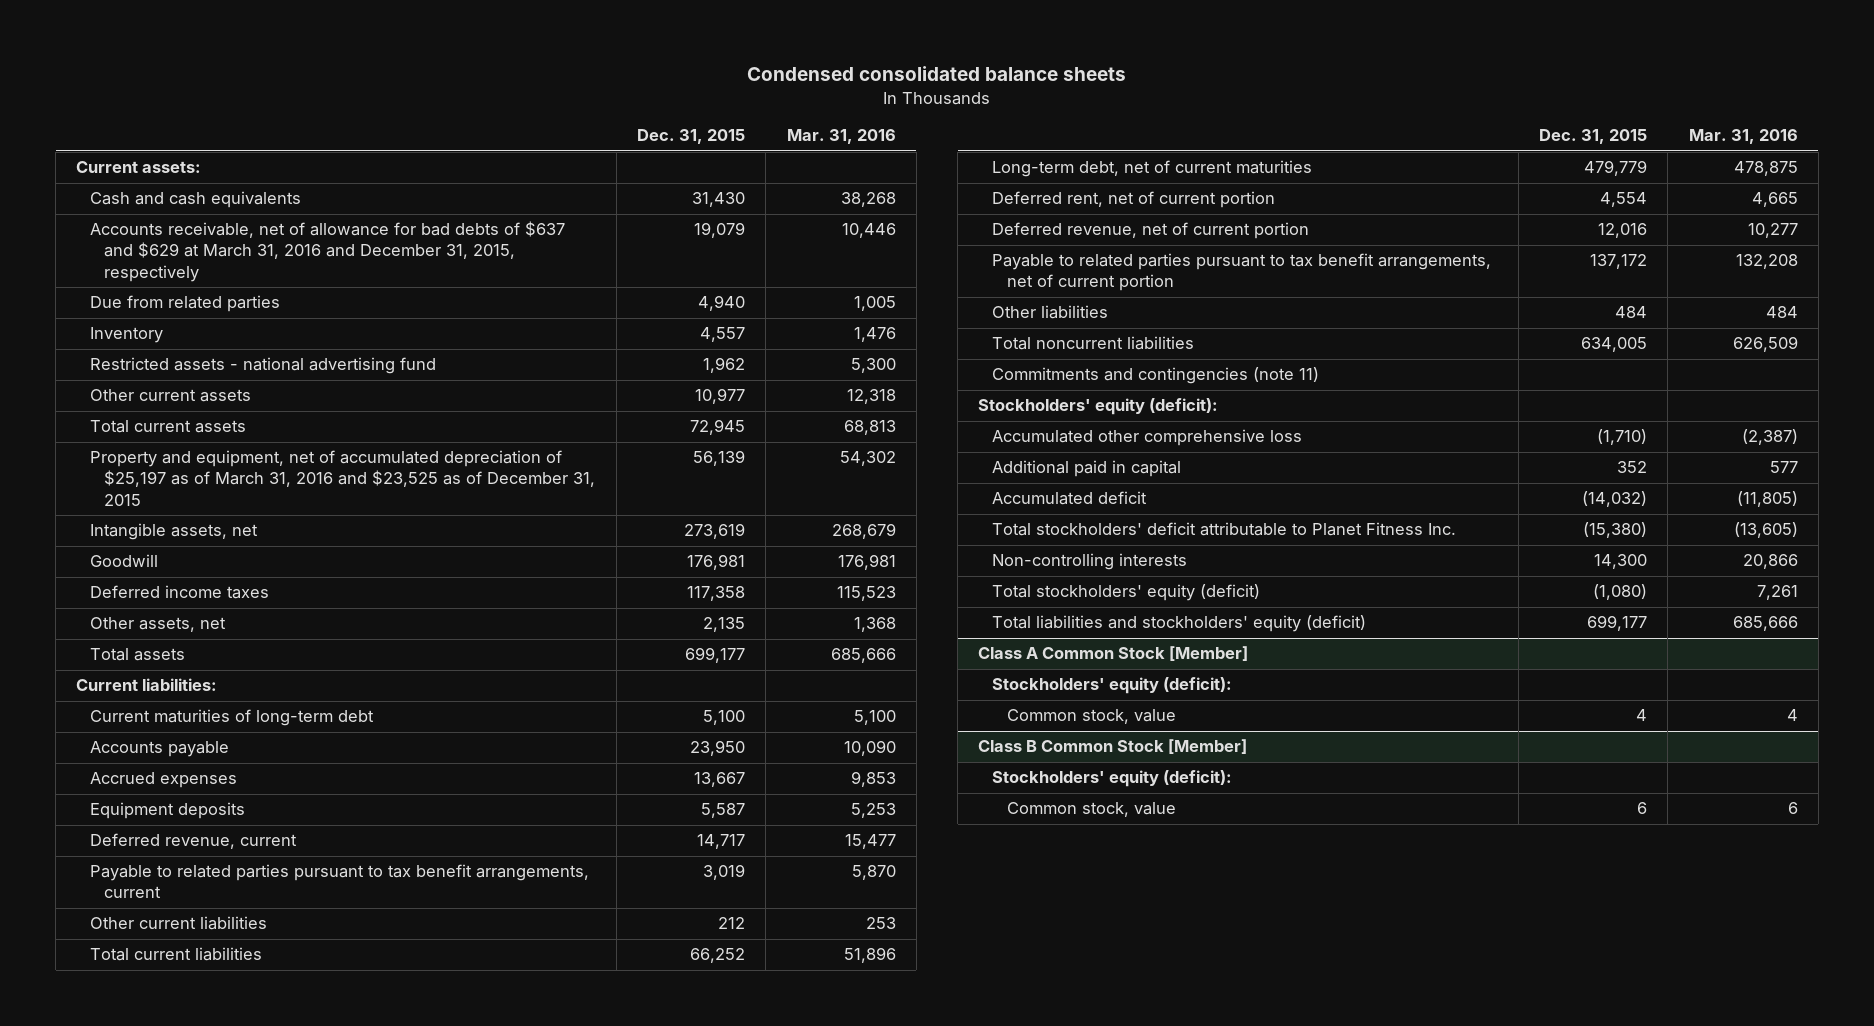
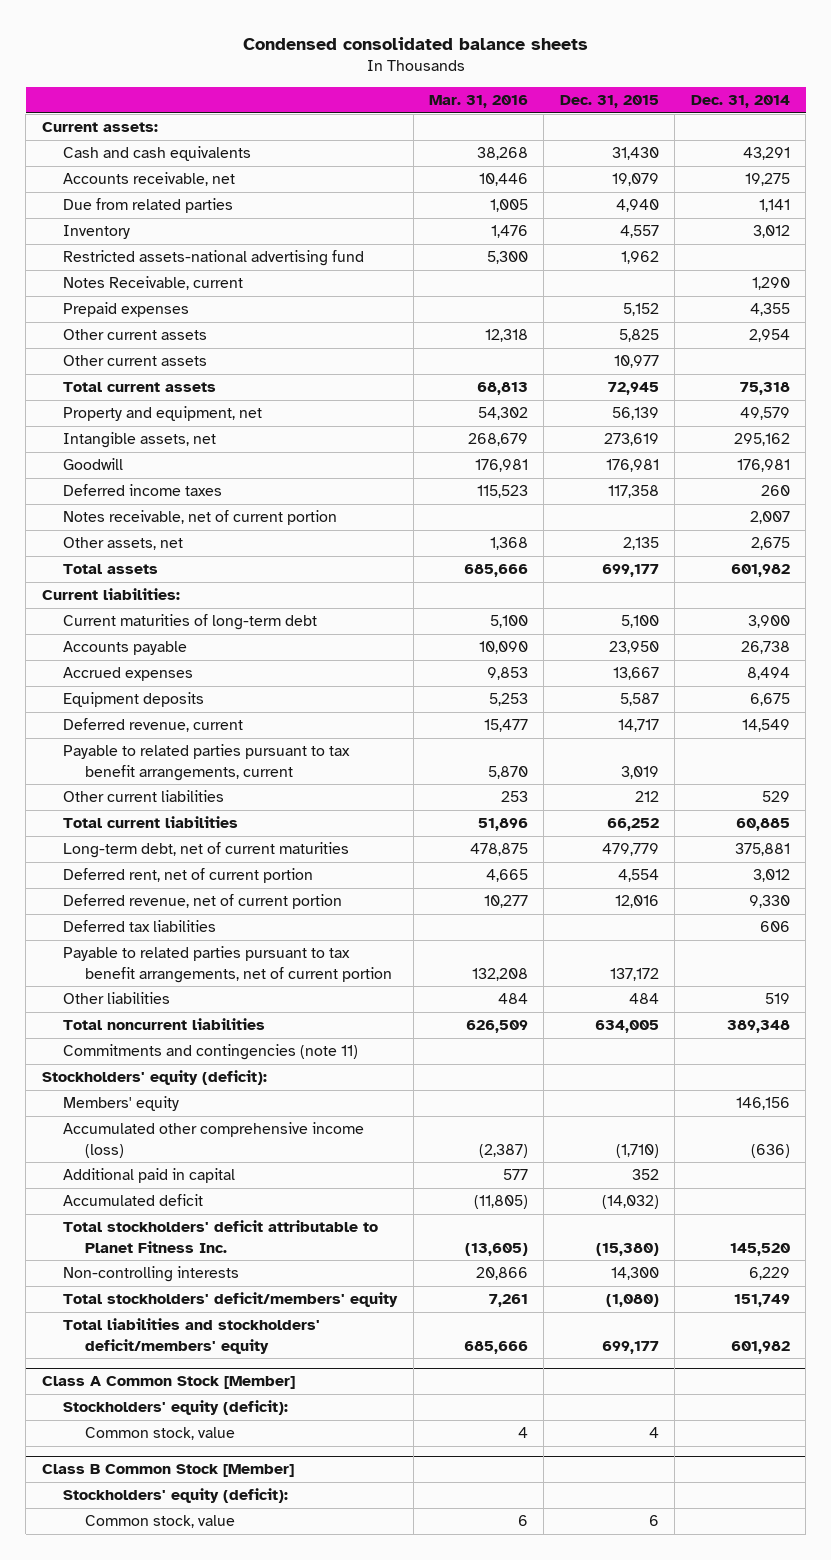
none -> [690,94,790,108] Dec. 31, 2014
[90,221,566,282] Accounts receivable, net of allowance for bad debts of $637 and $629 at March 31, 2016 and December 31, 2015, respectively -> [63,172,236,187] Accounts receivable, net
[90,357,437,375] Restricted assets - national advertising fund -> [63,250,365,267] Restricted assets-national advertising fund
none -> [63,276,244,291] Notes Receivable, current
none -> [63,302,190,318] Prepaid expenses
[695,388,746,405] 10,977 -> [618,329,659,343] 5,825
none -> [63,355,208,367] Other current assets
[90,450,596,506] Property and equipment, net of accumulated depreciation of $25,197 as of March 31, 2016 and $23,525 as of December 31, 2015 -> [63,406,263,422] Property and equipment, net
none -> [63,510,338,526] Notes receivable, net of current portion
none -> [63,920,217,933] Deferred tax liabilities
none -> [63,1096,180,1112] Members' equity
[992,429,1303,447] Accumulated other comprehensive loss -> [63,1122,365,1158] Accumulated other comprehensive income (loss)
[992,584,1261,602] Total stockholders' equity (deficit) -> [63,1292,399,1308] Total stockholders' deficit/members' equity
[992,615,1367,633] Total liabilities and stockholders' equity (deficit) -> [63,1318,321,1354] Total liabilities and stockholders' deficit/members' equity

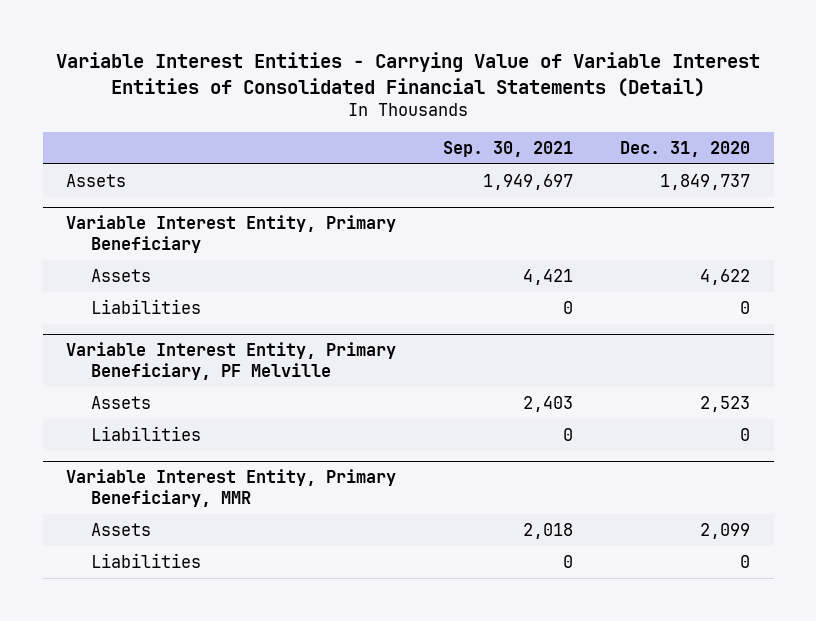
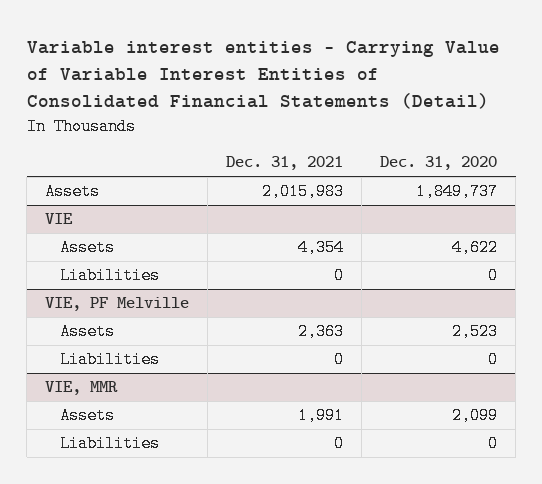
[56,52,761,97] Variable Interest Entities - Carrying Value of Variable Interest Entities of Consolidated Financial Statements (Detail) -> [26,41,500,110] Variable interest entities - Carrying Value of Variable Interest Entities of Consolidated Financial Statements (Detail)
[443,141,574,158] Sep. 30, 2021 -> none
none -> [226,156,344,171] Dec. 31, 2021
[66,215,397,253] Variable Interest Entity, Primary Beneficiary -> [45,213,74,225] VIE
[66,342,397,380] Variable Interest Entity, Primary Beneficiary, PF Melville -> none
none -> [45,297,190,312] VIE, PF Melville
[66,469,397,507] Variable Interest Entity, Primary Beneficiary, MMR -> none
none -> [45,381,119,396] VIE, MMR

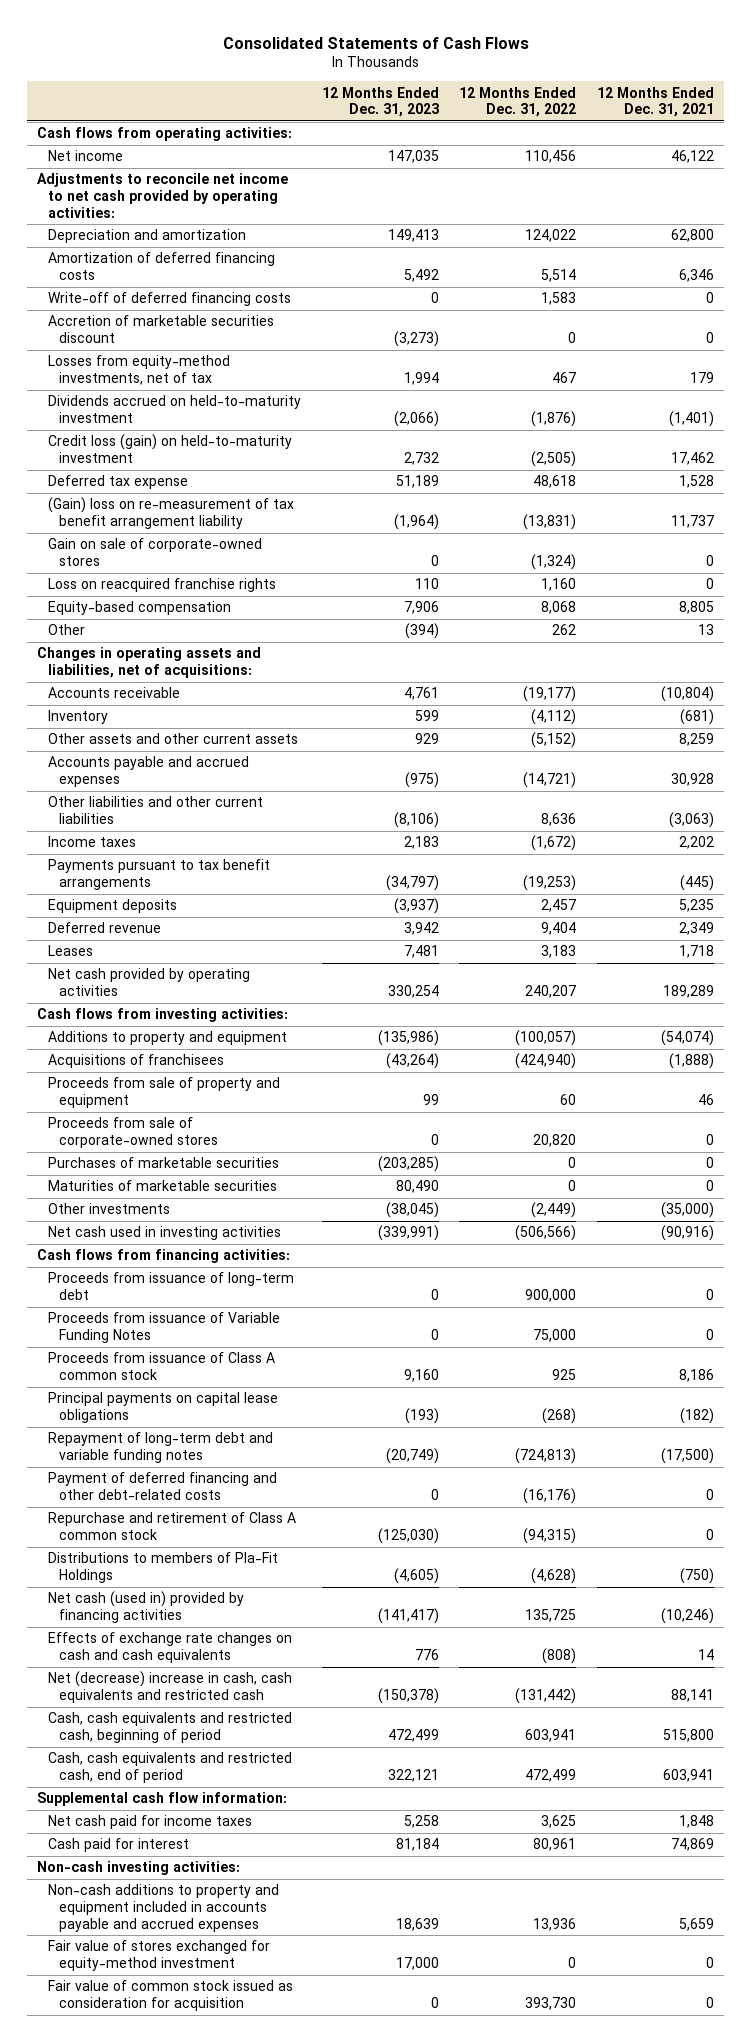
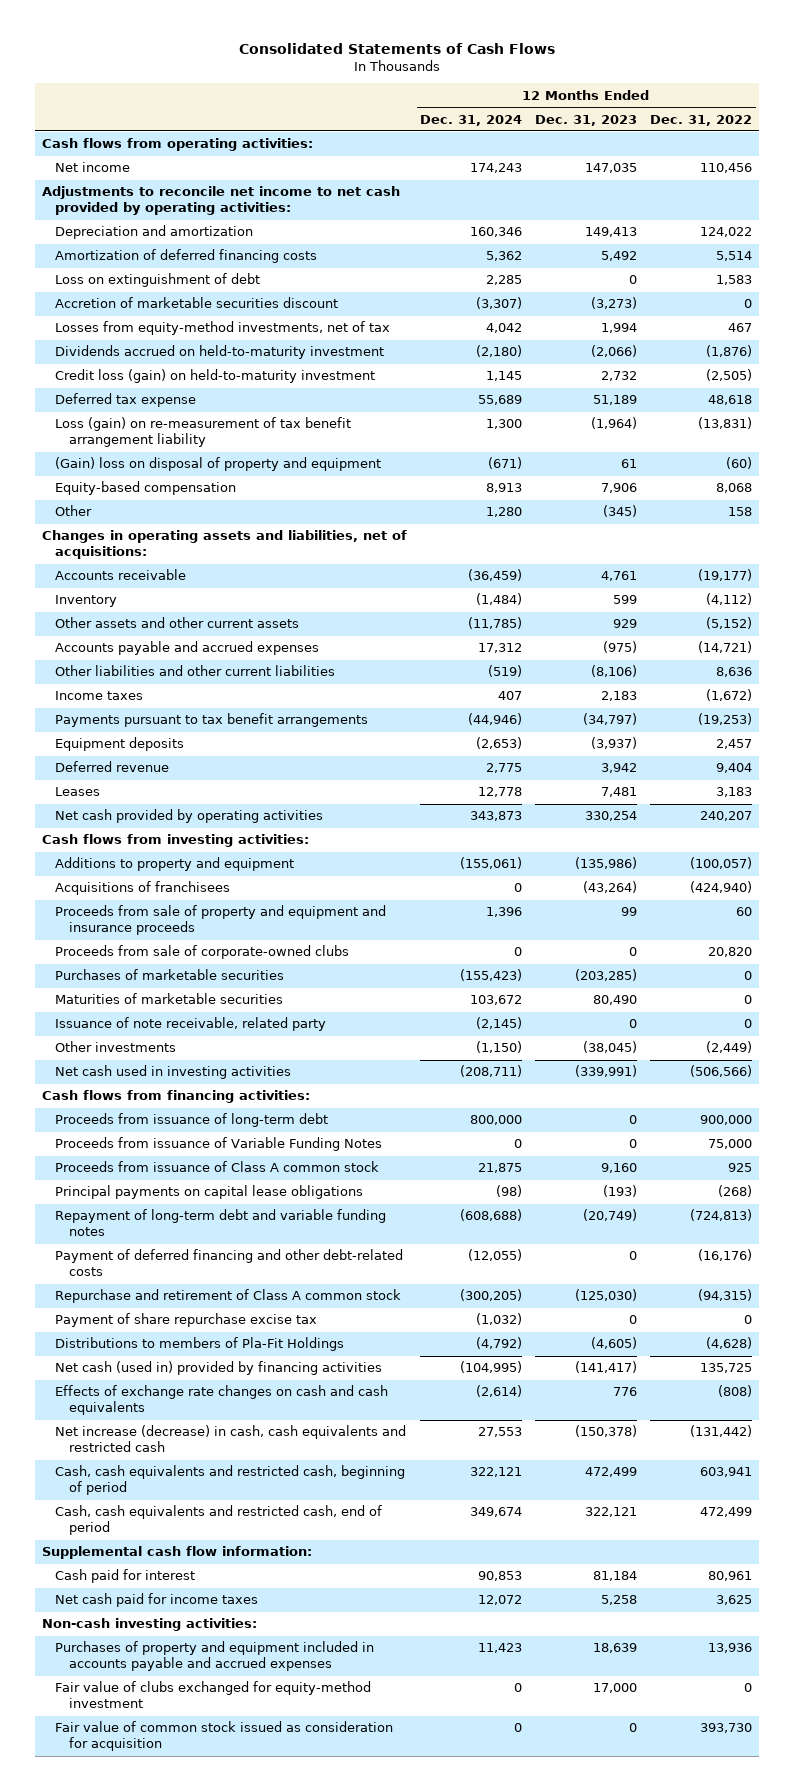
[596,86,714,118] 12 Months Ended Dec. 31, 2021 -> none
none -> [420,114,523,126] Dec. 31, 2024
[48,292,292,307] Write-off of deferred financing costs -> [55,273,261,288] Loss on extinguishment of debt
[48,538,263,566] Gain on sale of corporate-owned stores -> none
[48,578,277,593] Loss on reacquired franchise rights -> none
[48,497,295,529] (Gain) loss on re-measurement of tax benefit arrangement liability -> [55,417,352,448] Loss (gain) on re-measurement of tax benefit arrangement liability
none -> [55,457,382,472] (Gain) loss on disposal of property and equipment
[404,623,439,640] (394) -> [603,505,638,518] (345)
[552,624,577,636] 262 -> [728,507,753,517] 158
[48,1077,281,1108] Proceeds from sale of property and equipment -> [55,905,387,936] Proceeds from sale of property and equipment and insurance proceeds
[48,1117,218,1148] Proceeds from sale of corporate-owned stores -> [55,945,350,960] Proceeds from sale of corporate-owned clubs
none -> [55,1017,327,1032] Issuance of note receivable, related party
none -> [55,1313,318,1328] Payment of share repurchase excise tax
[48,1671,293,1703] Net (decrease) increase in cash, cash equivalents and restricted cash -> [55,1425,407,1453] Net increase (decrease) in cash, cash equivalents and restricted cash
[48,1815,253,1830] Net cash paid for income taxes -> [55,1593,259,1608] Net cash paid for income taxes
[48,1884,280,1932] Non-cash additions to property and equipment included in accounts payable and accrued expenses -> [55,1641,375,1672] Purchases of property and equipment included in accounts payable and accrued expenses
[48,1940,271,1971] Fair value of stores exchanged for equity-method investment -> [55,1681,372,1709] Fair value of clubs exchanged for equity-method investment

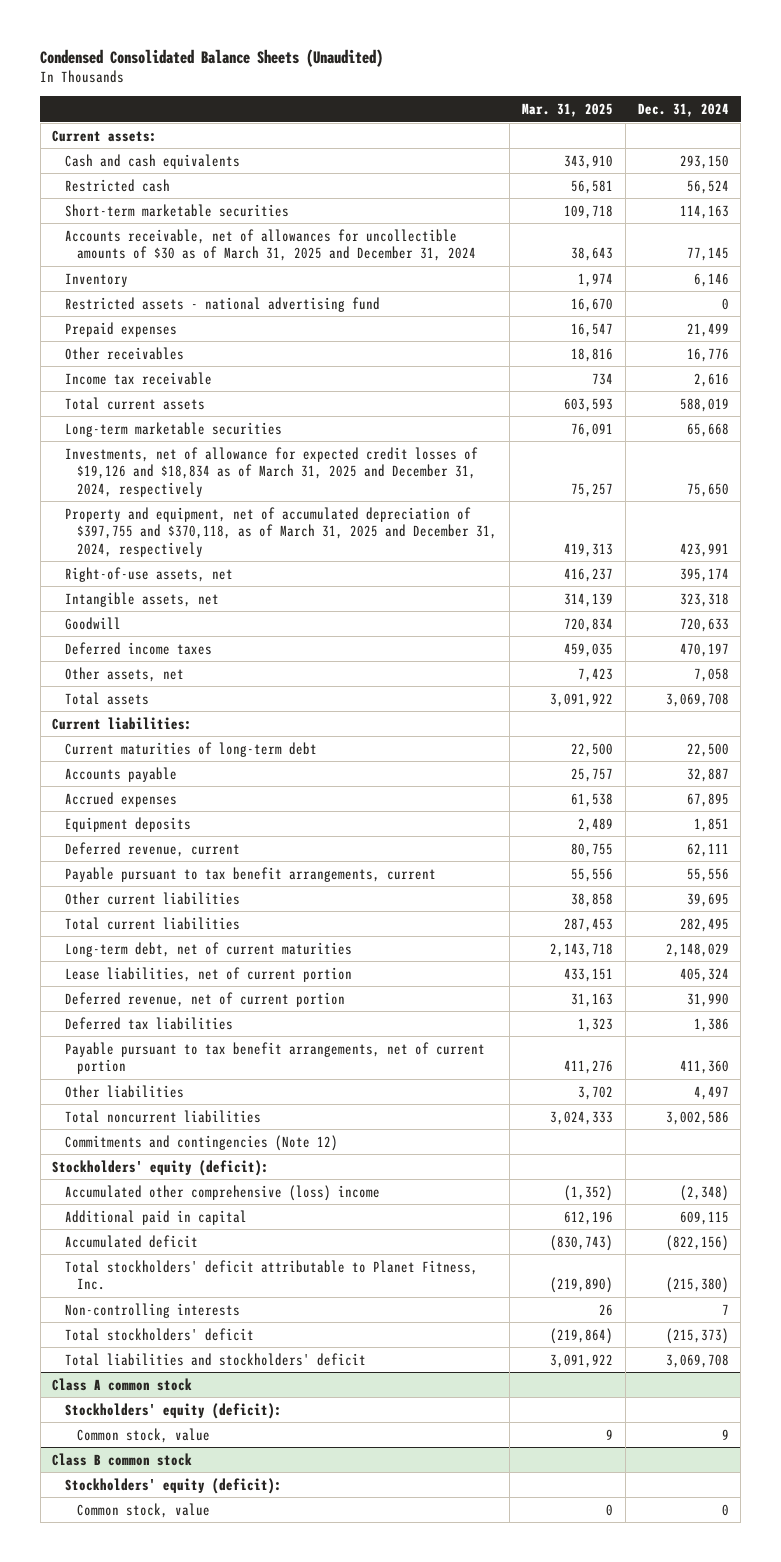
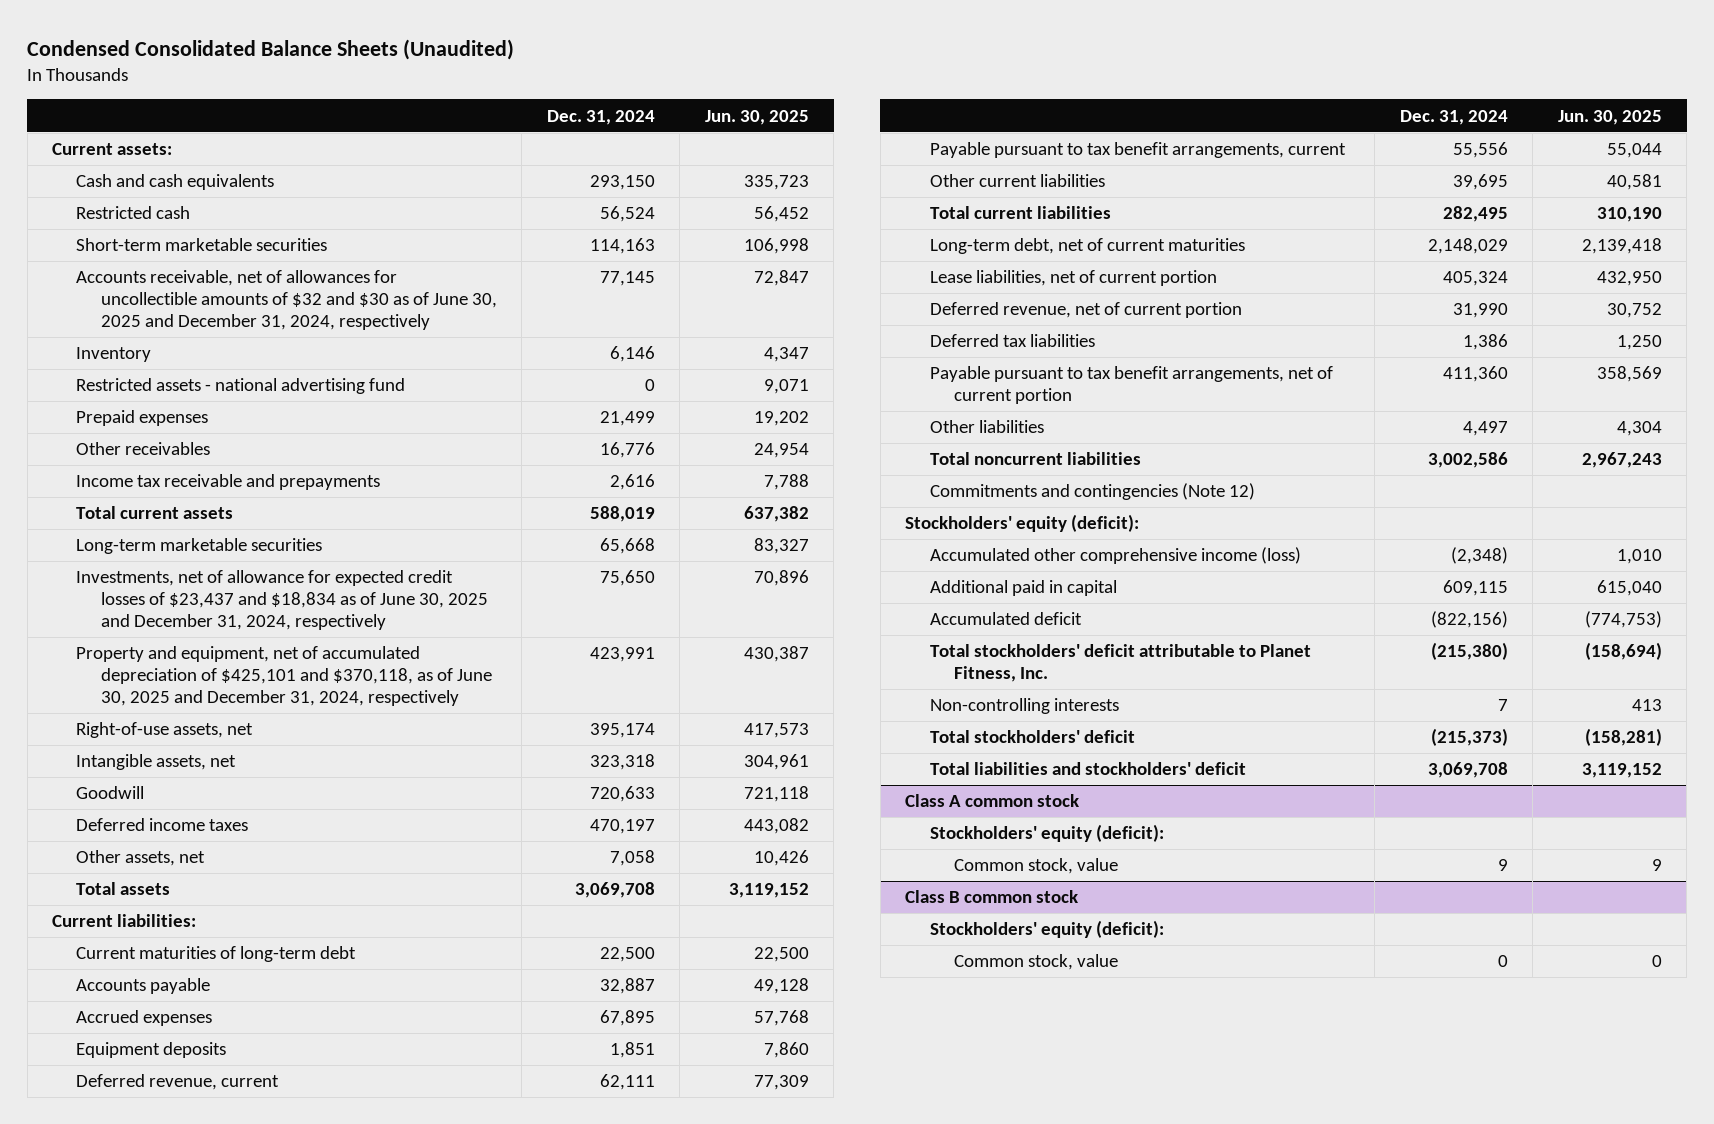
[521,103,613,118] Mar. 31, 2025 -> none
none -> [704,109,809,125] Jun. 30, 2025
[64,228,477,262] Accounts receivable, net of allowances for uncollectible amounts of $30 as of March 31, 2025 and December 31, 2024 -> [76,270,497,330] Accounts receivable, net of allowances for uncollectible amounts of $32 and $30 as of June 30, 2025 and December 31, 2024, respectively
[64,371,212,385] Income tax receivable -> [76,474,381,491] Income tax receivable and prepayments
[64,446,478,497] Investments, net of allowance for expected credit losses of $19,126 and $18,834 as of March 31, 2025 and December 31, 2024, respectively -> [76,570,488,630] Investments, net of allowance for expected credit losses of $23,437 and $18,834 as of June 30, 2025 and December 31, 2024, respectively
[64,506,498,557] Property and equipment, net of accumulated depreciation of $397,755 and $370,118, as of March 31, 2025 and December 31, 2024, respectively -> [76,646,492,706] Property and equipment, net of accumulated depreciation of $425,101 and $370,118, as of June 30, 2025 and December 31, 2024, respectively
[64,1184,380,1201] Accumulated other comprehensive (loss) income -> [929,547,1301,565] Accumulated other comprehensive income (loss)

